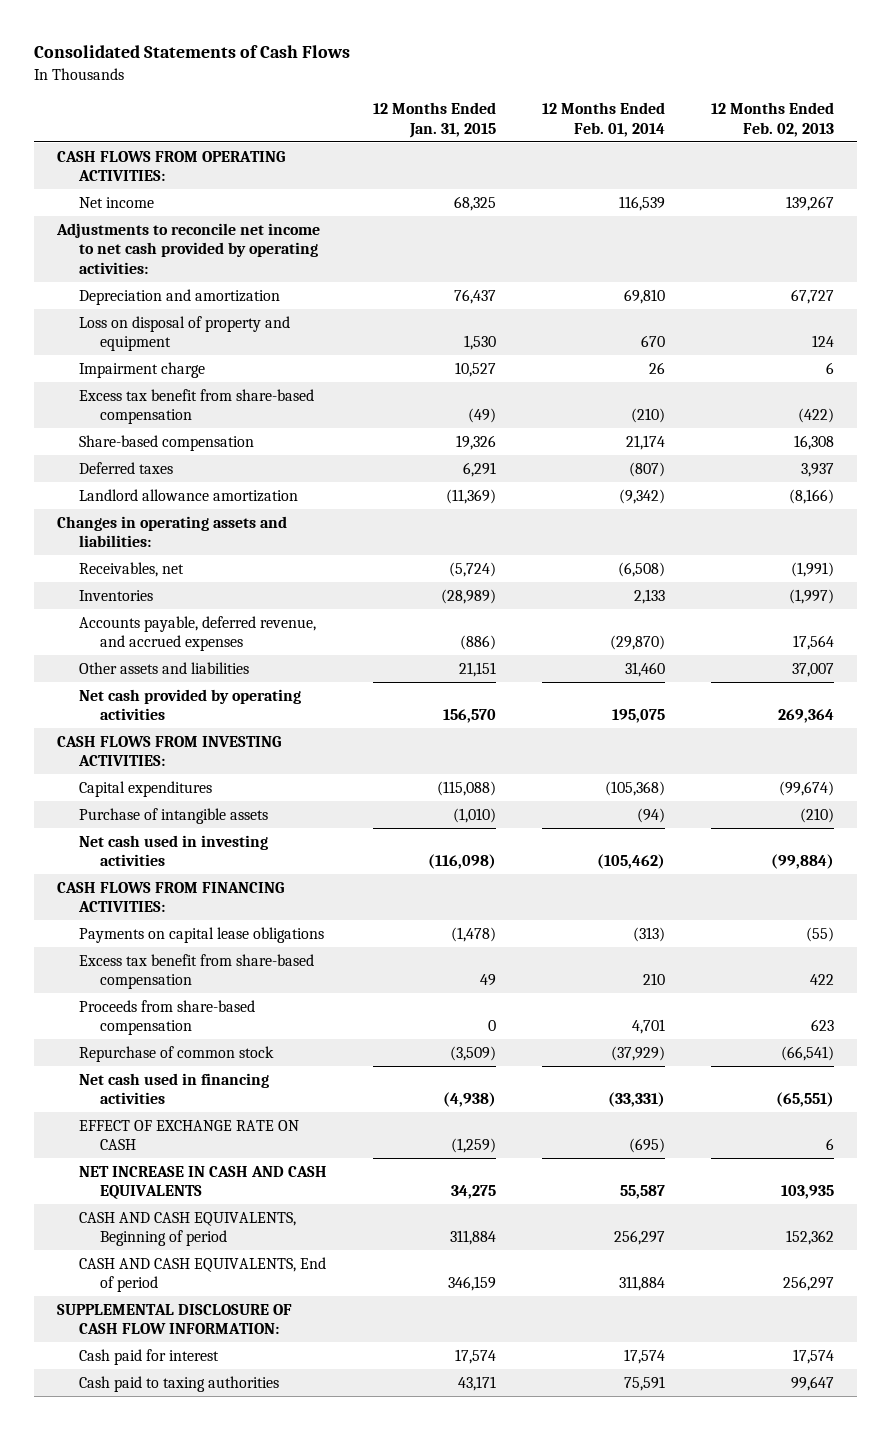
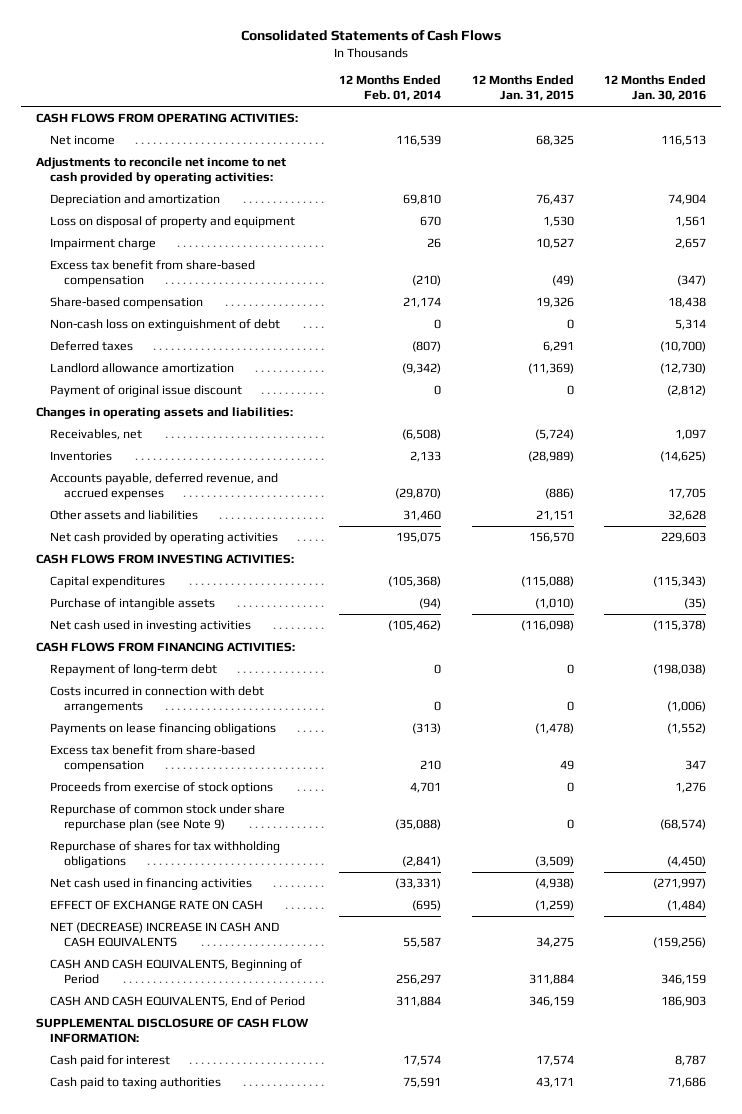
[710,102,834,137] 12 Months Ended Feb. 02, 2013 -> none
none -> [604,75,707,102] 12 Months Ended Jan. 30, 2016
none -> [50,318,281,331] Non-cash loss on extinguishment of debt
none -> [50,384,243,397] Payment of original issue discount
none -> [50,663,218,676] Repayment of long-term debt
none -> [50,685,265,713] Costs incurred in connection with debt arrangements
[78,926,324,943] Payments on capital lease obligations -> [50,722,277,735] Payments on lease financing obligations
[78,999,255,1036] Proceeds from share-based compensation -> [50,781,274,794] Proceeds from exercise of stock options
[78,1045,274,1062] Repurchase of common stock -> [50,803,286,831] Repurchase of common stock under share repurchase plan (see Note 9)
[449,1045,496,1061] (3,509) -> [566,818,574,829] 0
[610,1045,665,1061] (37,929) -> [394,818,441,830] (35,088)
none -> [50,840,281,868] Repurchase of shares for tax withholding obligations
[78,1165,327,1200] NET INCREASE IN CASH AND CASH EQUIVALENTS -> [50,921,280,947] NET (DECREASE) INCREASE IN CASH AND CASH EQUIVALENTS
[78,1211,296,1247] CASH AND CASH EQUIVALENTS, Beginning of period -> [50,958,303,984] CASH AND CASH EQUIVALENTS, Beginning of Period
[78,1256,326,1293] CASH AND CASH EQUIVALENTS, End of period -> [50,995,306,1007] CASH AND CASH EQUIVALENTS, End of Period

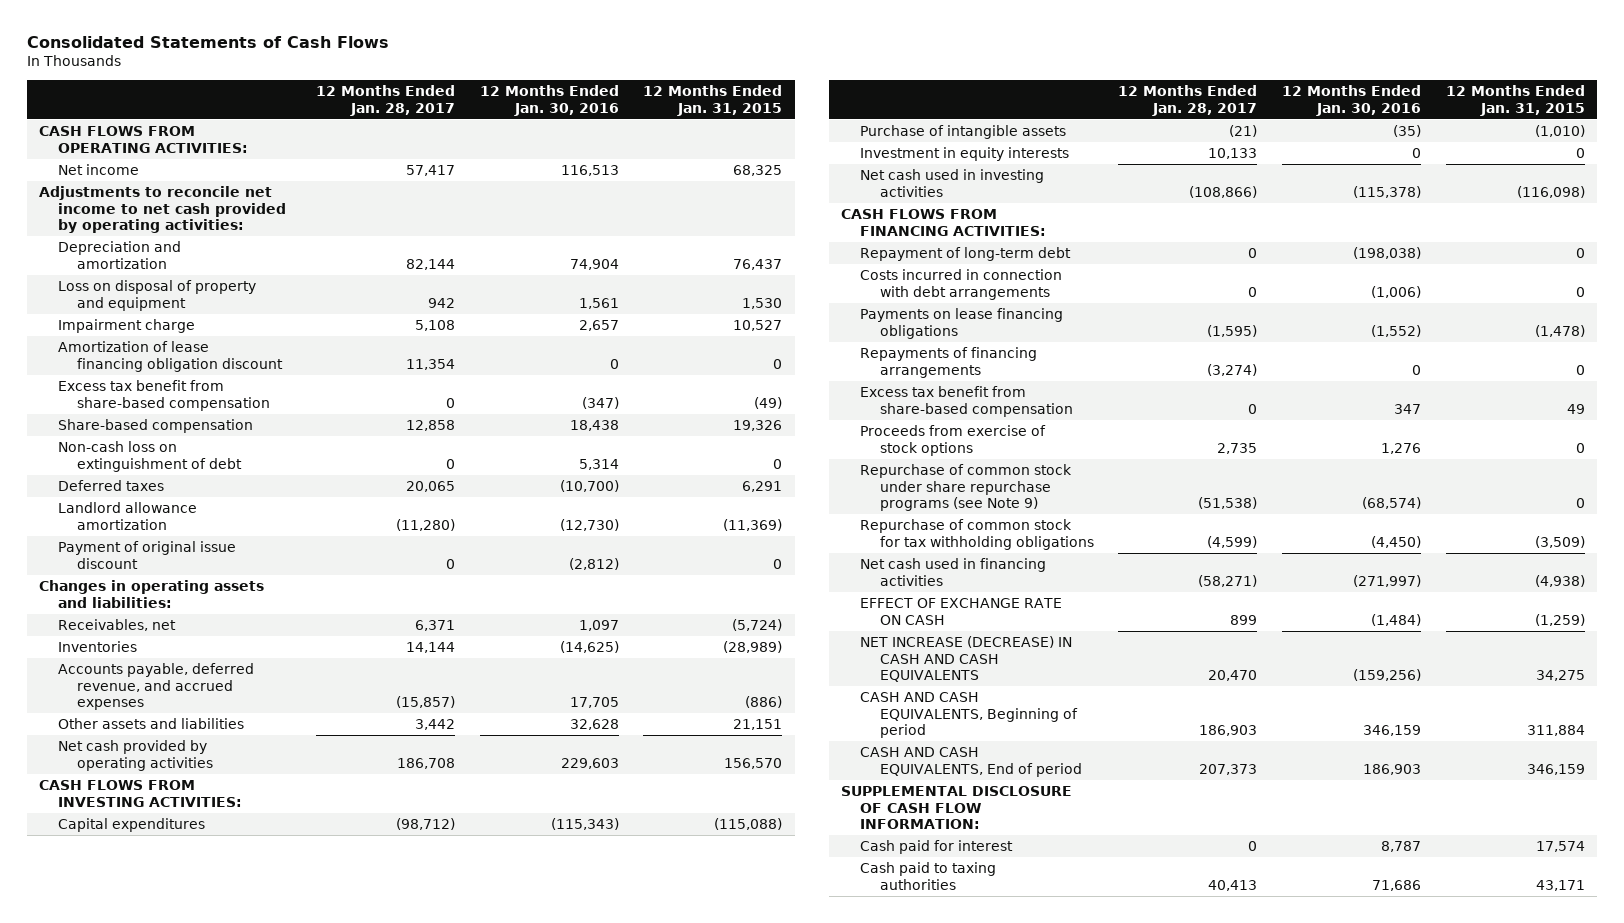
[338,75,441,102] 12 Months Ended Feb. 01, 2014 -> none
none -> [315,85,455,116] 12 Months Ended Jan. 28, 2017
none -> [58,340,284,372] Amortization of lease financing obligation discount
none -> [860,146,1070,161] Investment in equity interests
none -> [860,346,1038,378] Repayments of financing arrangements
[50,803,286,831] Repurchase of common stock under share repurchase plan (see Note 9) -> [860,463,1073,512] Repurchase of common stock under share repurchase programs (see Note 9)
[50,840,281,868] Repurchase of shares for tax withholding obligations -> [860,518,1094,550] Repurchase of common stock for tax withholding obligations
[50,921,280,947] NET (DECREASE) INCREASE IN CASH AND CASH EQUIVALENTS -> [860,635,1073,683] NET INCREASE (DECREASE) IN CASH AND CASH EQUIVALENTS
[50,958,303,984] CASH AND CASH EQUIVALENTS, Beginning of Period -> [860,691,1078,739] CASH AND CASH EQUIVALENTS, Beginning of period
[50,995,306,1007] CASH AND CASH EQUIVALENTS, End of Period -> [860,746,1082,777] CASH AND CASH EQUIVALENTS, End of period

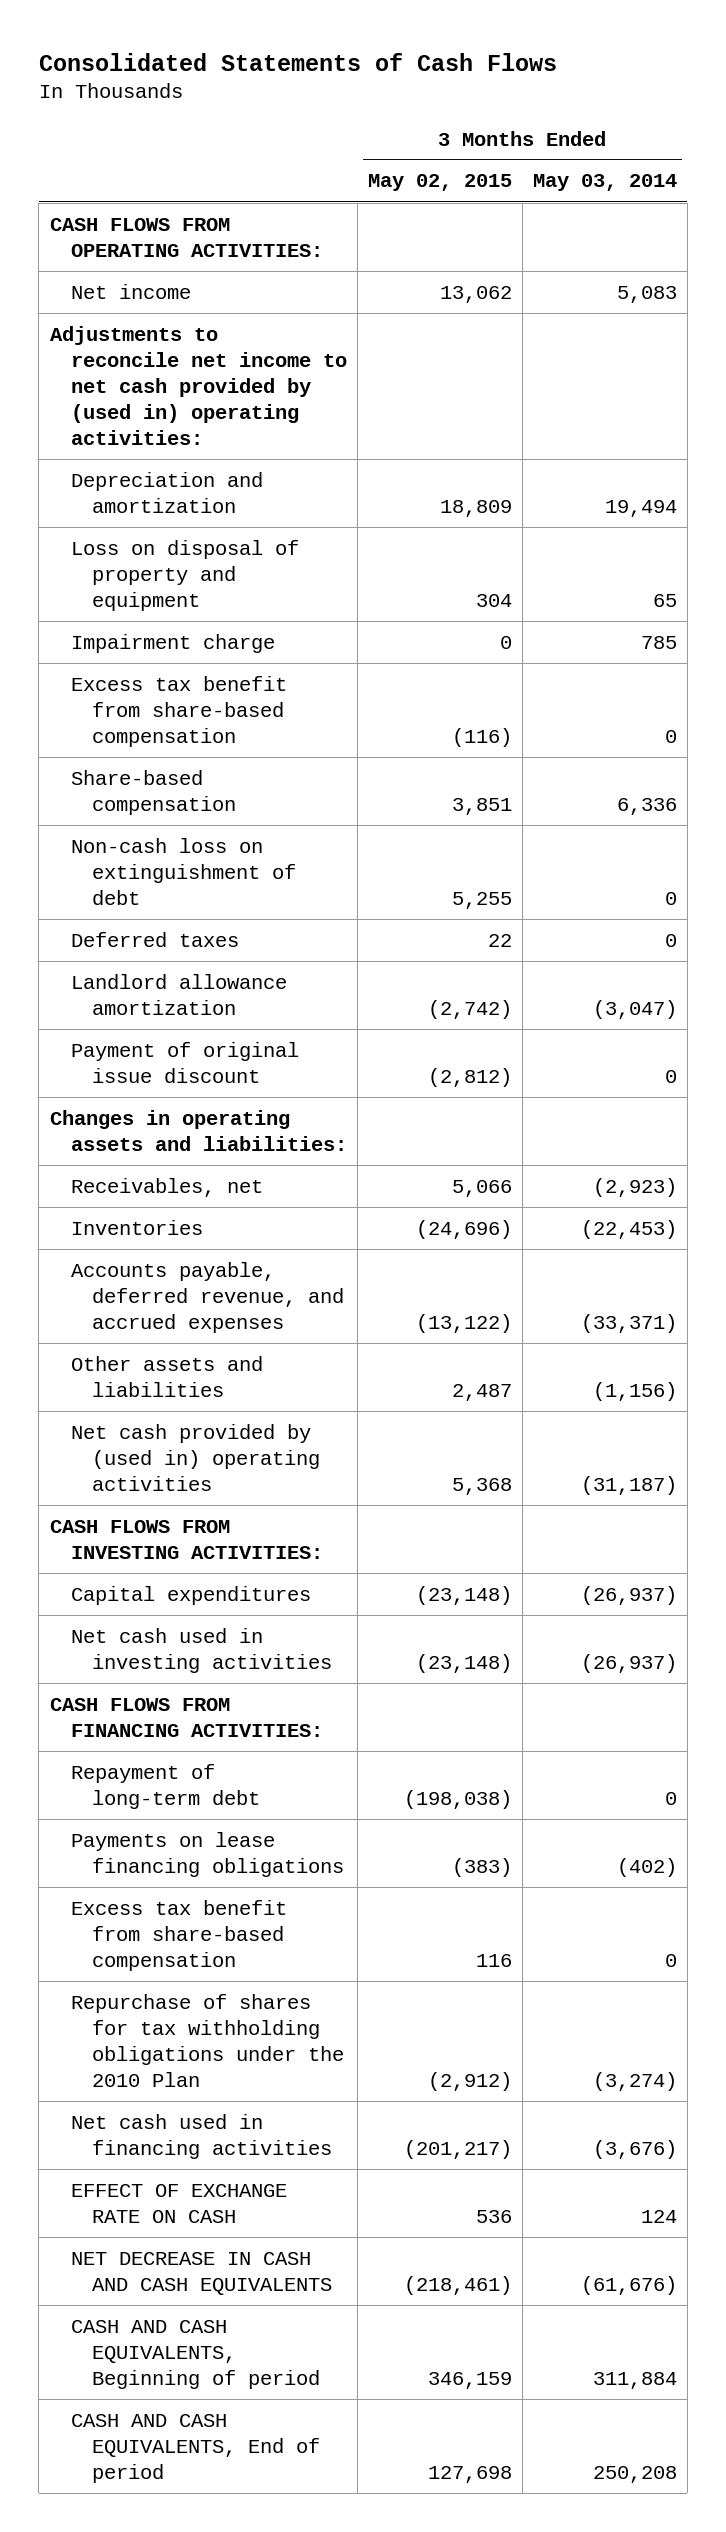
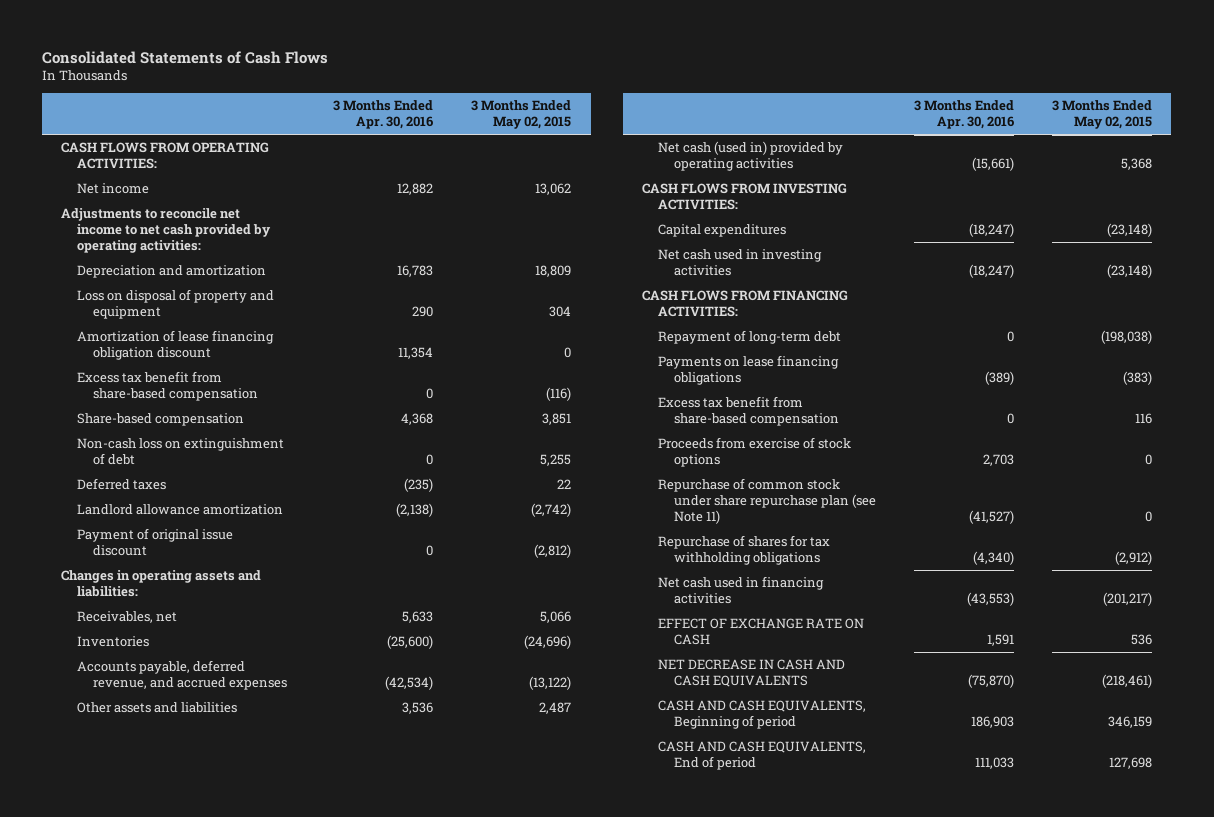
[532,174,677,192] May 03, 2014 -> none
none -> [333,100,434,130] 3 Months Ended Apr. 30, 2016
[49,325,347,446] Adjustments to reconcile net income to net cash provided by (used in) operating activities: -> [61,208,272,253] Adjustments to reconcile net income to net cash provided by operating activities:
[70,633,275,653] Impairment charge -> none
none -> [77,330,275,361] Amortization of lease financing obligation discount
[70,1423,321,1491] Net cash provided by (used in) operating activities -> [658,141,844,172] Net cash (used in) provided by operating activities
none -> [658,437,852,468] Proceeds from exercise of stock options
none -> [658,478,876,524] Repurchase of common stock under share repurchase plan (see Note 11)
[70,1993,345,2087] Repurchase of shares for tax withholding obligations under the 2010 Plan -> [658,535,831,566] Repurchase of shares for tax withholding obligations

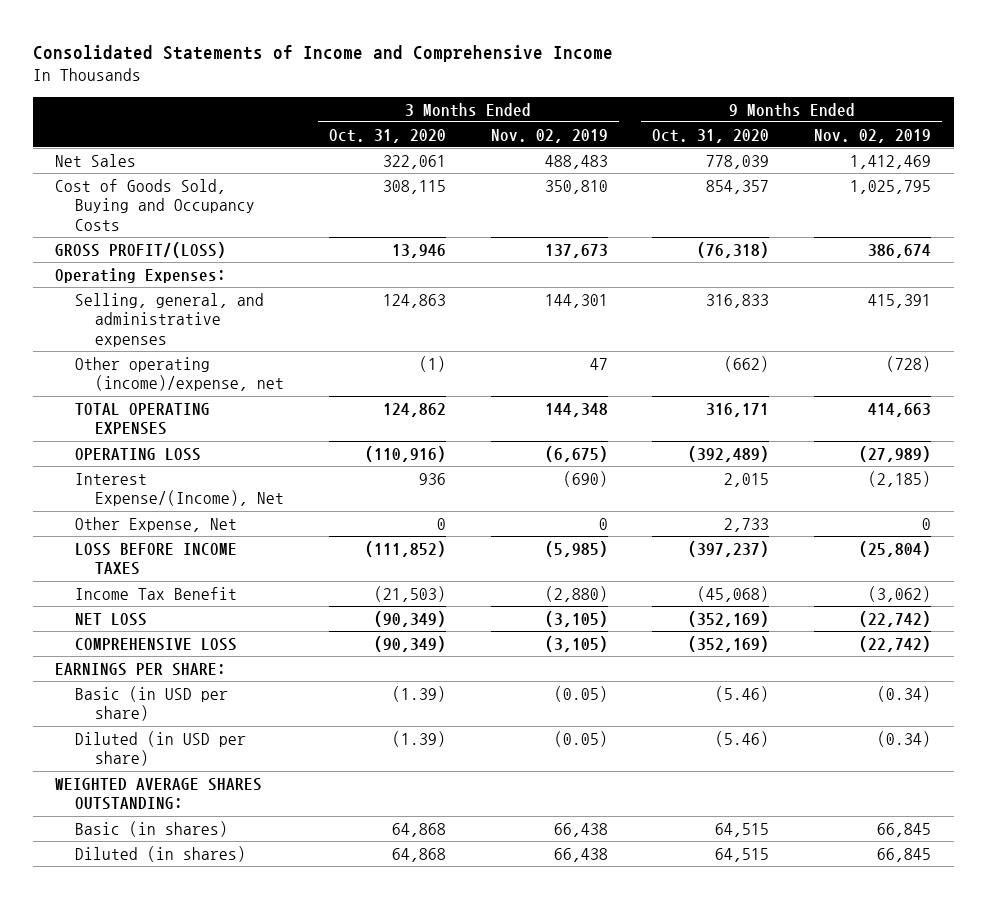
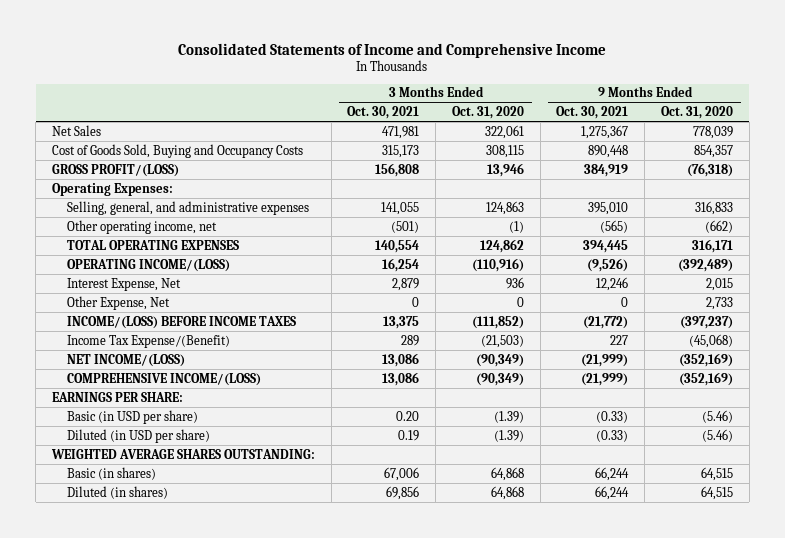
[490,128,608,143] Nov. 02, 2019 -> none
[814,128,932,143] Nov. 02, 2019 -> none
none -> [347,106,420,120] Oct. 30, 2021
none -> [556,106,629,120] Oct. 30, 2021
[75,356,285,392] Other operating (income)/expense, net -> [66,219,217,234] Other operating income, net
[75,447,202,461] OPERATING LOSS -> [66,258,230,272] OPERATING INCOME/(LOSS)
[75,472,285,507] Interest Expense/(Income), Net -> [66,277,181,291] Interest Expense, Net
[75,542,238,576] LOSS BEFORE INCOME TAXES -> [66,315,296,329] INCOME/(LOSS) BEFORE INCOME TAXES
[75,586,238,600] Income Tax Benefit -> [66,334,230,348] Income Tax Expense/(Benefit)
[75,612,148,626] NET LOSS -> [66,353,185,367] NET INCOME/(LOSS)
[75,637,238,651] COMPREHENSIVE LOSS -> [66,372,261,386] COMPREHENSIVE INCOME/(LOSS)

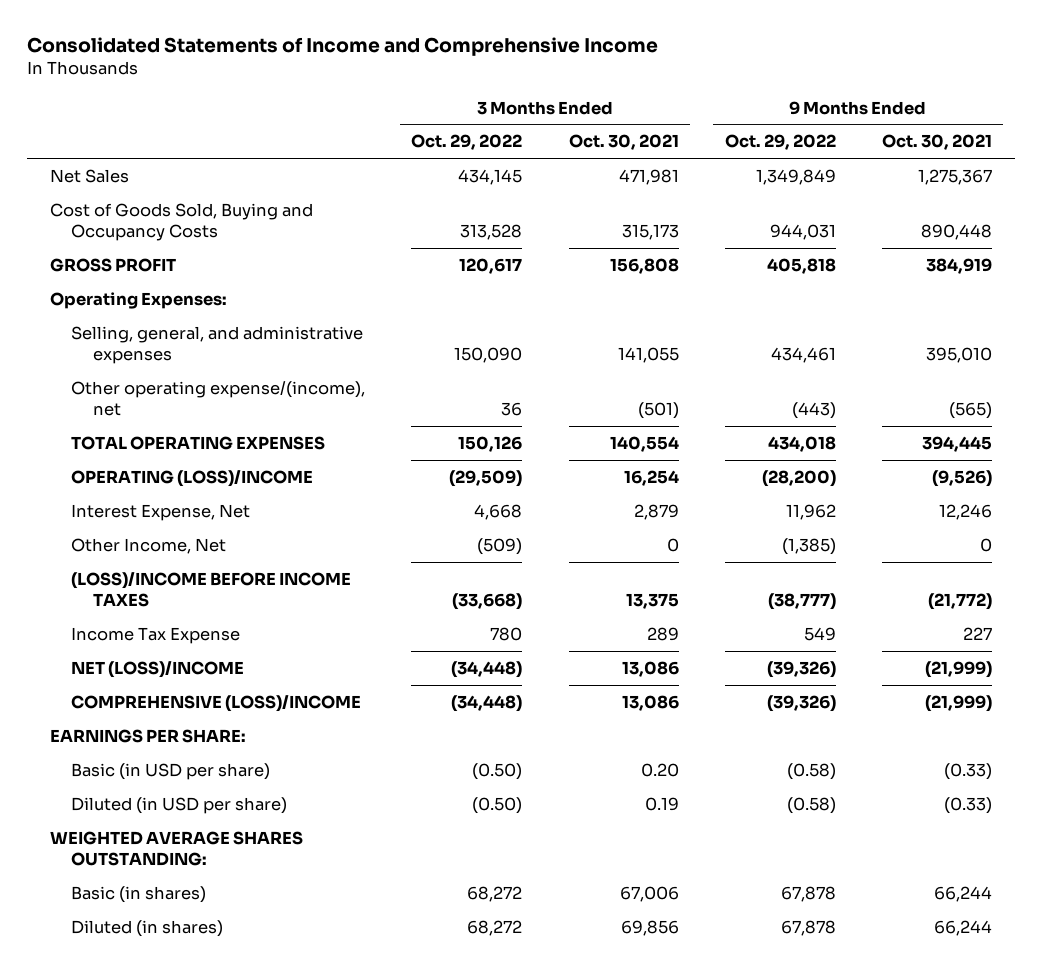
[451,106,524,120] Oct. 31, 2020 -> none
[660,106,733,120] Oct. 31, 2020 -> none
none -> [411,134,523,151] Oct. 29, 2022
none -> [724,134,836,151] Oct. 29, 2022
[51,163,179,177] GROSS PROFIT/(LOSS) -> [49,257,176,272] GROSS PROFIT
[66,219,217,234] Other operating income, net -> [71,380,366,416] Other operating expense/(income), net
[66,258,230,272] OPERATING INCOME/(LOSS) -> [71,469,314,487] OPERATING (LOSS)/INCOME
[66,295,170,310] Other Expense, Net -> [71,537,227,554] Other Income, Net
[66,315,296,329] INCOME/(LOSS) BEFORE INCOME TAXES -> [71,571,352,607] (LOSS)/INCOME BEFORE INCOME TAXES
[66,334,230,348] Income Tax Expense/(Benefit) -> [71,626,241,644] Income Tax Expense
[66,353,185,367] NET INCOME/(LOSS) -> [71,660,245,678] NET (LOSS)/INCOME
[66,372,261,386] COMPREHENSIVE INCOME/(LOSS) -> [71,694,362,712] COMPREHENSIVE (LOSS)/INCOME

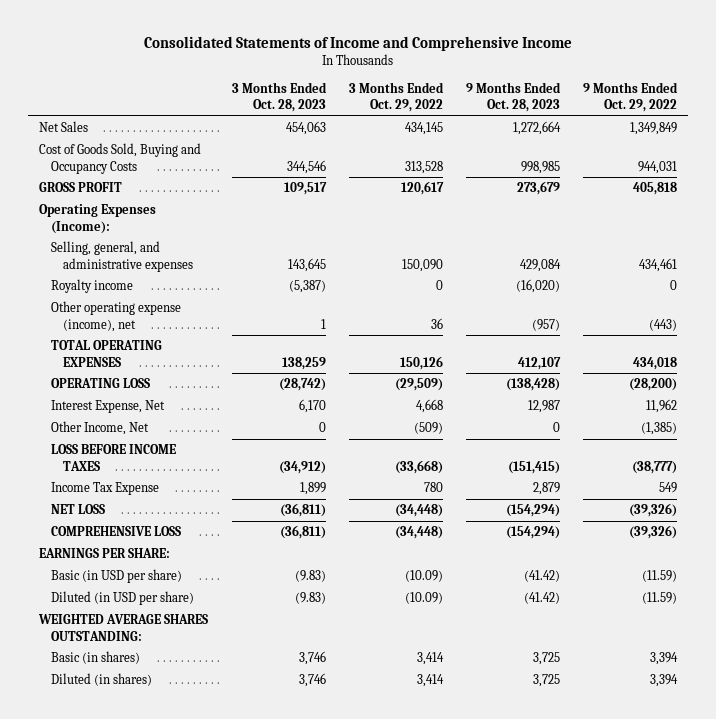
[568,134,679,151] Oct. 30, 2021 -> none
[881,134,992,151] Oct. 30, 2021 -> none
none -> [231,81,327,113] 3 Months Ended Oct. 28, 2023
none -> [465,81,561,113] 9 Months Ended Oct. 28, 2023
[49,291,227,309] Operating Expenses: -> [39,204,157,234] Operating Expenses (Income):
none -> [51,279,134,294] Royalty income
[71,380,366,416] Other operating expense/(income), net -> [51,301,182,332] Other operating expense (income), net
[71,469,314,487] OPERATING (LOSS)/INCOME -> [51,378,151,389] OPERATING LOSS
[71,571,352,607] (LOSS)/INCOME BEFORE INCOME TAXES -> [51,444,177,471] LOSS BEFORE INCOME TAXES
[71,660,245,678] NET (LOSS)/INCOME -> [51,504,106,515] NET LOSS
[71,694,362,712] COMPREHENSIVE (LOSS)/INCOME -> [51,526,182,537] COMPREHENSIVE LOSS
[472,762,523,780] (0.50) -> [404,570,443,583] (10.09)
[786,762,836,780] (0.58) -> [641,570,677,583] (11.59)
[472,796,523,814] (0.50) -> [404,592,443,605] (10.09)
[786,796,836,814] (0.58) -> [641,592,677,605] (11.59)
[467,885,523,902] 68,272 -> [416,652,444,666] 3,414
[780,885,836,902] 67,878 -> [649,652,678,666] 3,394
[467,919,523,936] 68,272 -> [416,674,444,688] 3,414
[780,919,836,936] 67,878 -> [649,674,678,688] 3,394

